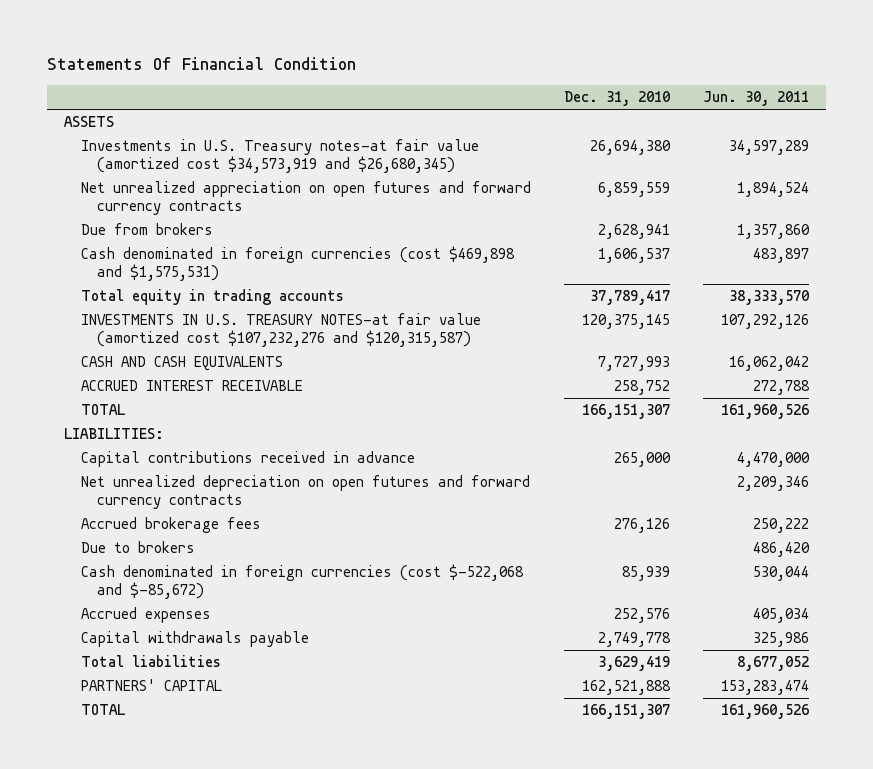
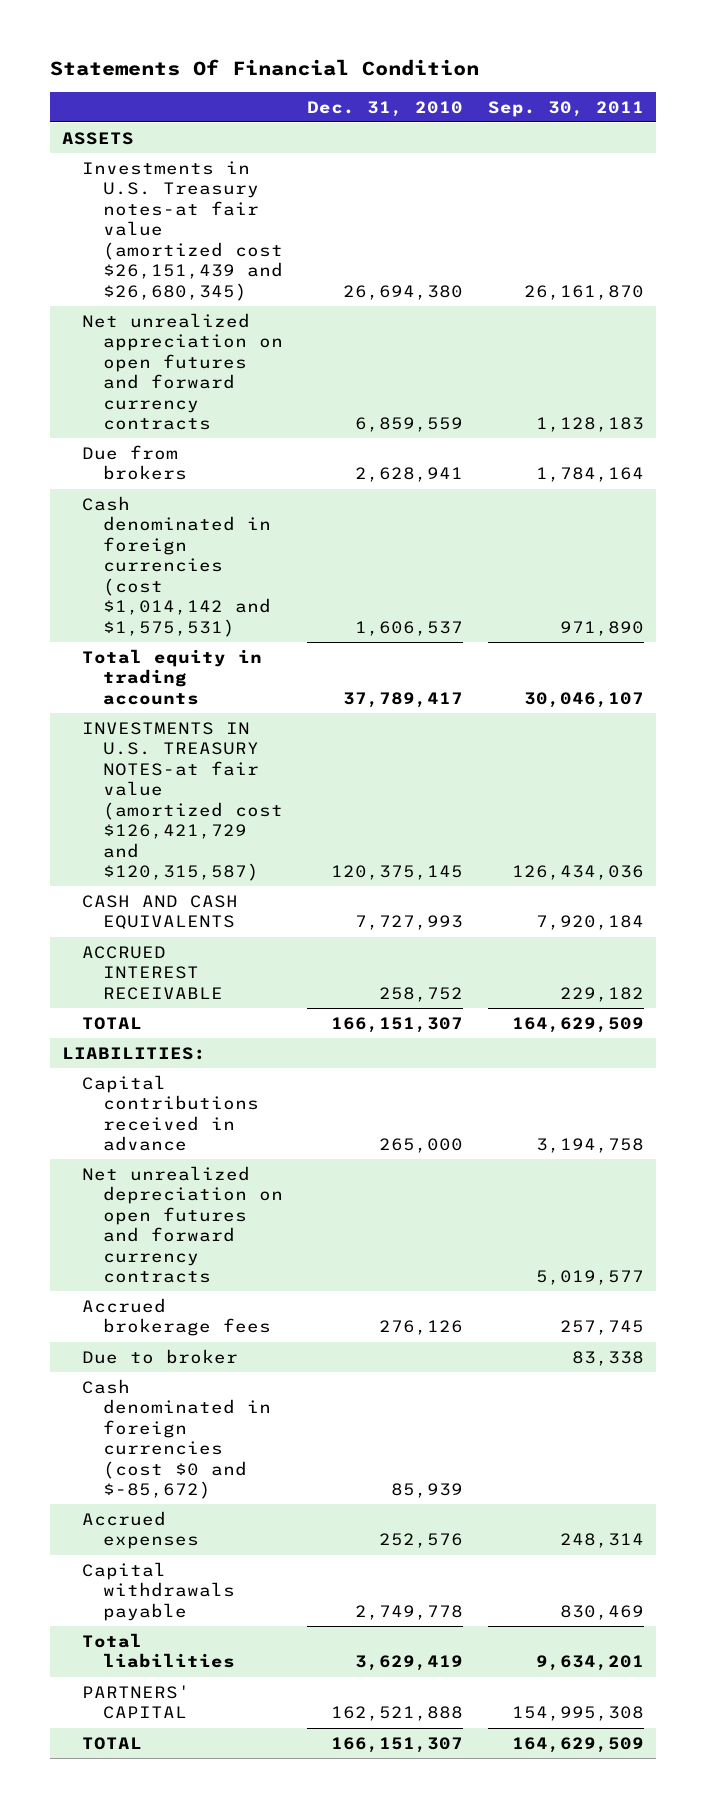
[703,91,810,107] Jun. 30, 2011 -> none
none -> [487,100,644,117] Sep. 30, 2011
[80,139,479,174] Investments in U.S. Treasury notes-at fair value (amortized cost $34,573,919 and $26,680,345) -> [82,160,283,301] Investments in U.S. Treasury notes-at fair value (amortized cost $26,151,439 and $26,680,345)
[80,246,515,282] Cash denominated in foreign currencies (cost $469,898 and $1,575,531) -> [82,495,271,637] Cash denominated in foreign currencies (cost $1,014,142 and $1,575,531)
[80,313,481,348] INVESTMENTS IN U.S. TREASURY NOTES-at fair value (amortized cost $107,232,276 and $120,315,587) -> [82,721,283,882] INVESTMENTS IN U.S. TREASURY NOTES-at fair value (amortized cost $126,421,729 and $120,315,587)
[80,541,195,554] Due to brokers -> [82,1348,239,1364] Due to broker
[80,564,524,600] Cash denominated in foreign currencies (cost $-522,068 and $-85,672) -> [82,1378,271,1500] Cash denominated in foreign currencies (cost $0 and $-85,672)

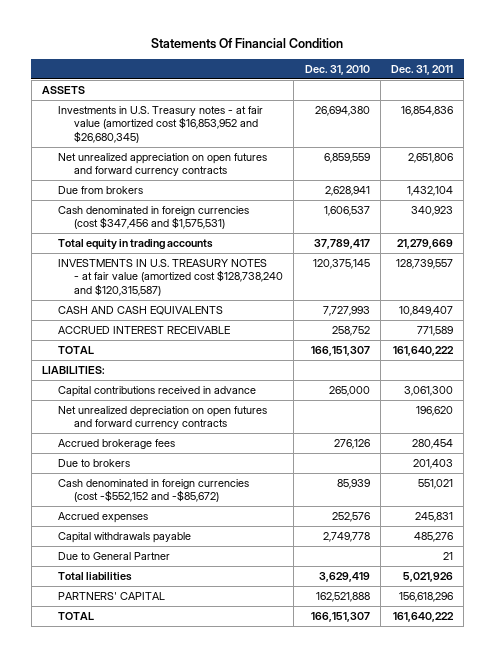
[487,100,644,117] Sep. 30, 2011 -> none
none -> [390,65,453,76] Dec. 31, 2011
[82,160,283,301] Investments in U.S. Treasury notes-at fair value (amortized cost $26,151,439 and $26,680,345) -> [58,105,264,143] Investments in U.S. Treasury notes - at fair value (amortized cost $16,853,952 and $26,680,345)
[82,495,271,637] Cash denominated in foreign currencies (cost $1,014,142 and $1,575,531) -> [58,205,250,230] Cash denominated in foreign currencies (cost $347,456 and $1,575,531)
[82,721,283,882] INVESTMENTS IN U.S. TREASURY NOTES-at fair value (amortized cost $126,421,729 and $120,315,587) -> [58,258,284,296] INVESTMENTS IN U.S. TREASURY NOTES - at fair value (amortized cost $128,738,240 and $120,315,587)
[82,1348,239,1364] Due to broker -> [58,458,131,467] Due to brokers
[82,1378,271,1500] Cash denominated in foreign currencies (cost $0 and $-85,672) -> [58,478,250,503] Cash denominated in foreign currencies (cost -$552,152 and -$85,672)
none -> [58,551,171,560] Due to General Partner

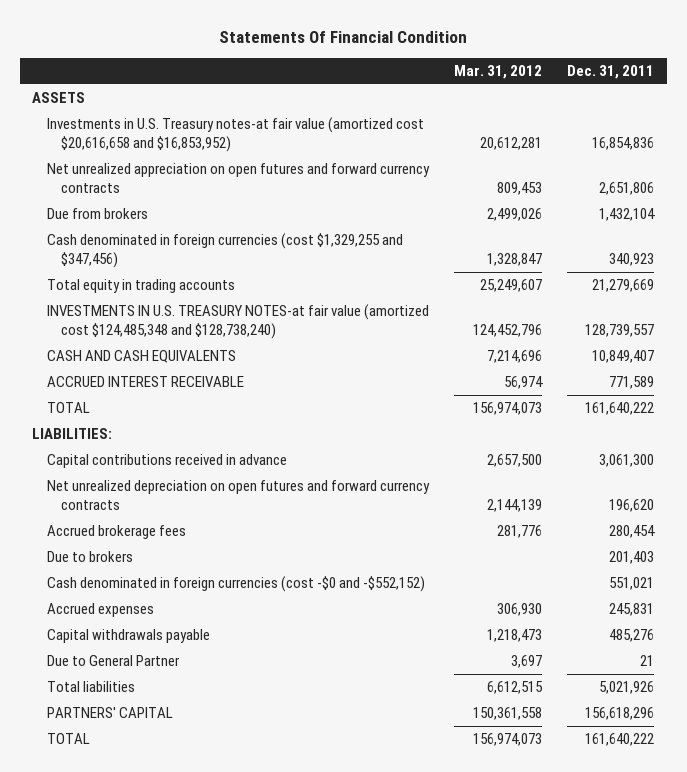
[304,65,370,76] Dec. 31, 2010 -> none
none -> [453,65,542,80] Mar. 31, 2012
[58,105,264,143] Investments in U.S. Treasury notes - at fair value (amortized cost $16,853,952 and $26,680,345) -> [46,117,424,153] Investments in U.S. Treasury notes-at fair value (amortized cost $20,616,658 and $16,853,952)
[58,205,250,230] Cash denominated in foreign currencies (cost $347,456 and $1,575,531) -> [46,233,403,269] Cash denominated in foreign currencies (cost $1,329,255 and $347,456)
[58,258,284,296] INVESTMENTS IN U.S. TREASURY NOTES - at fair value (amortized cost $128,738,240 and $120,315,587) -> [46,304,429,340] INVESTMENTS IN U.S. TREASURY NOTES-at fair value (amortized cost $124,485,348 and $128,738,240)
[58,478,250,503] Cash denominated in foreign currencies (cost -$552,152 and -$85,672) -> [46,576,425,593] Cash denominated in foreign currencies (cost -$0 and -$552,152)

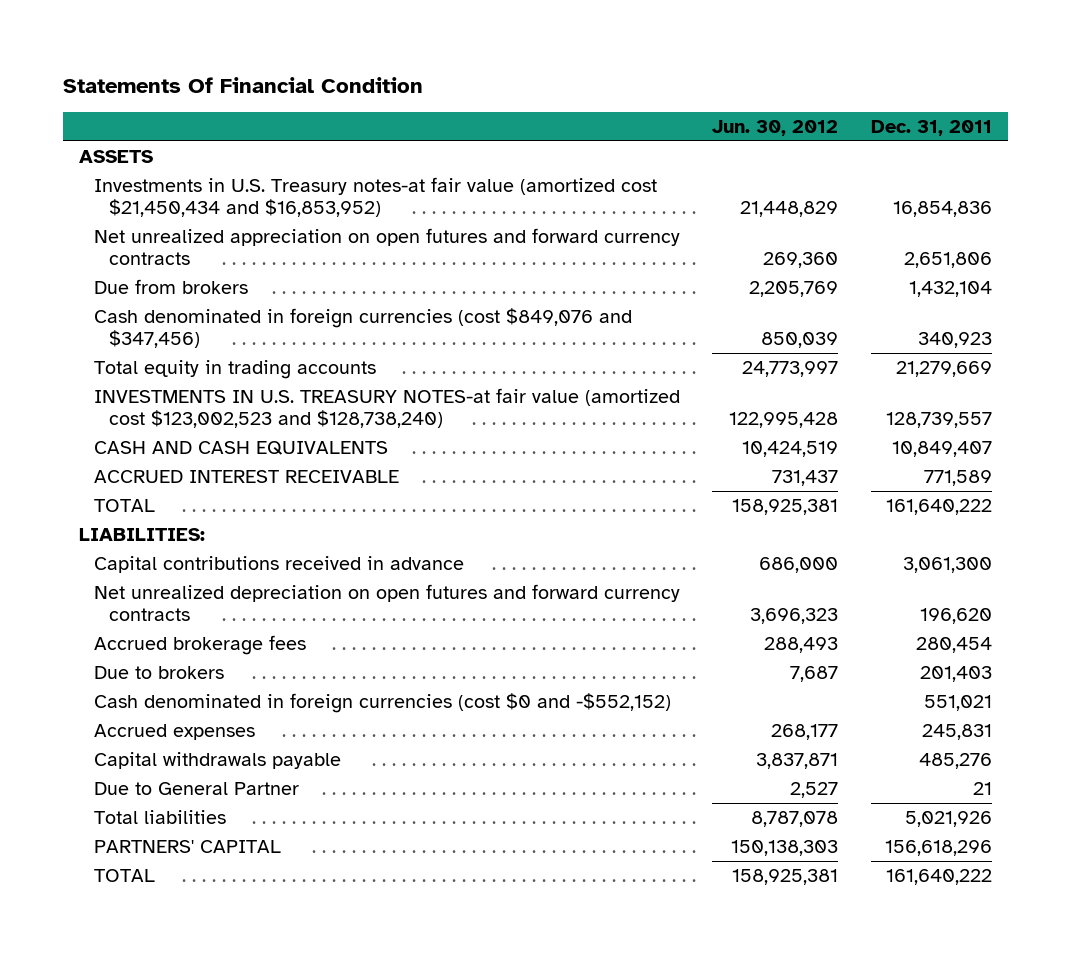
[453,65,542,80] Mar. 31, 2012 -> none
none -> [712,120,839,137] Jun. 30, 2012
[46,117,424,153] Investments in U.S. Treasury notes-at fair value (amortized cost $20,616,658 and $16,853,952) -> [94,176,658,218] Investments in U.S. Treasury notes-at fair value (amortized cost $21,450,434 and $16,853,952)
[46,233,403,269] Cash denominated in foreign currencies (cost $1,329,255 and $347,456) -> [94,307,633,349] Cash denominated in foreign currencies (cost $849,076 and $347,456)
[46,304,429,340] INVESTMENTS IN U.S. TREASURY NOTES-at fair value (amortized cost $124,485,348 and $128,738,240) -> [94,387,681,429] INVESTMENTS IN U.S. TREASURY NOTES-at fair value (amortized cost $123,002,523 and $128,738,240)
[46,576,425,593] Cash denominated in foreign currencies (cost -$0 and -$552,152) -> [94,692,672,713] Cash denominated in foreign currencies (cost $0 and -$552,152)

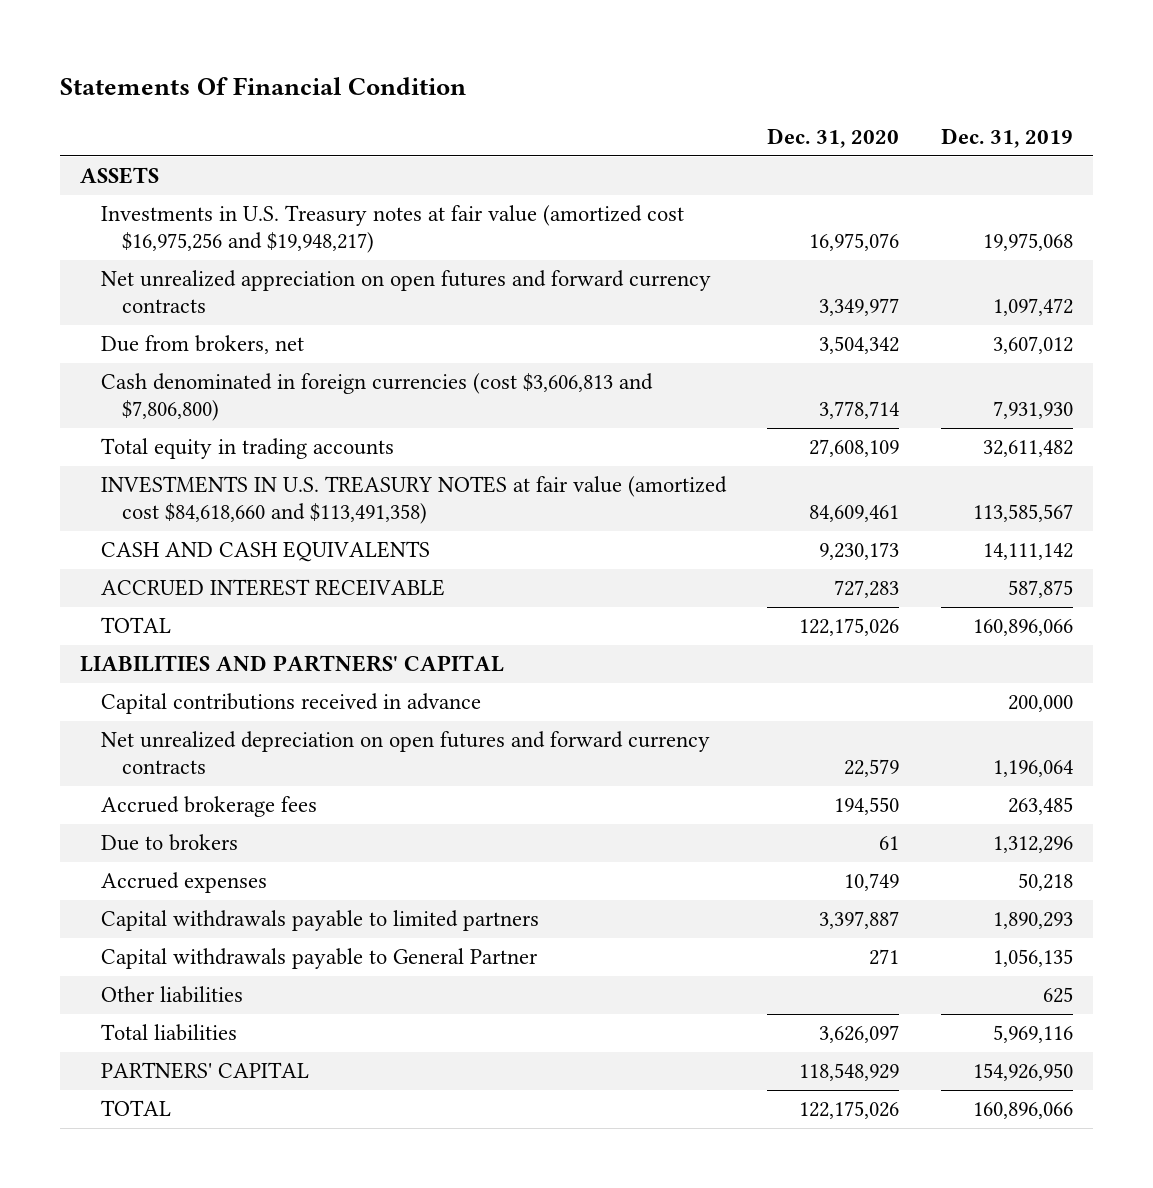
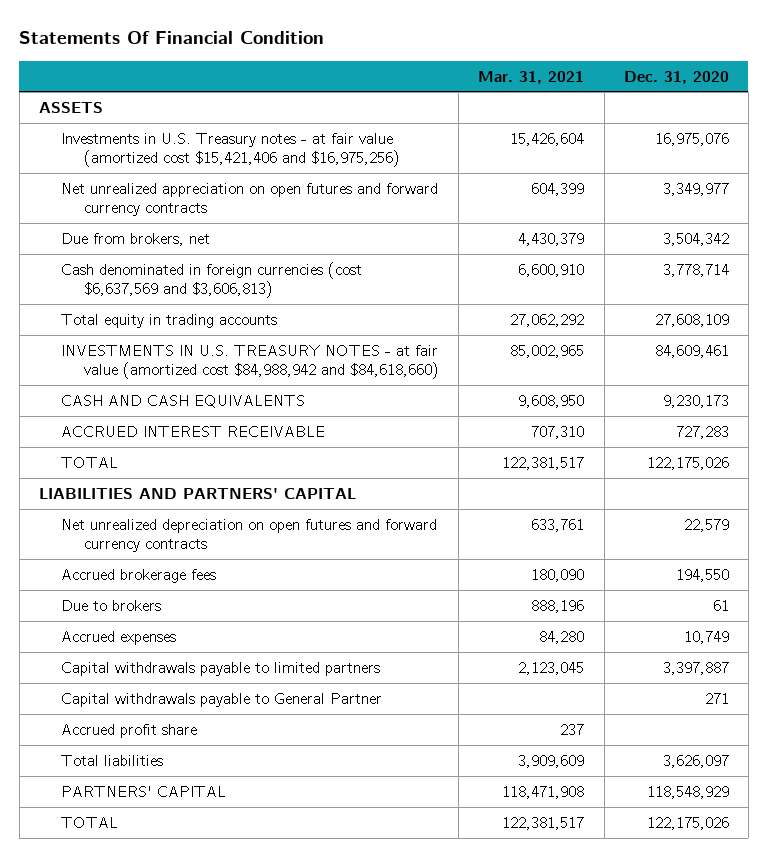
[940,128,1073,149] Dec. 31, 2019 -> none
none -> [478,70,585,84] Mar. 31, 2021
[101,205,685,254] Investments in U.S. Treasury notes at fair value (amortized cost $16,975,256 and $19,948,217) -> [61,132,400,168] Investments in U.S. Treasury notes - at fair value (amortized cost $15,421,406 and $16,975,256)
[101,373,654,422] Cash denominated in foreign currencies (cost $3,606,813 and $7,806,800) -> [61,261,363,299] Cash denominated in foreign currencies (cost $6,637,569 and $3,606,813)
[101,476,728,525] INVESTMENTS IN U.S. TREASURY NOTES at fair value (amortized cost $84,618,660 and $113,491,358) -> [61,344,439,380] INVESTMENTS IN U.S. TREASURY NOTES - at fair value (amortized cost $84,988,942 and $84,618,660)
[101,693,482,715] Capital contributions received in advance -> none
[101,986,244,1004] Other liabilities -> none
none -> [61,723,198,738] Accrued profit share

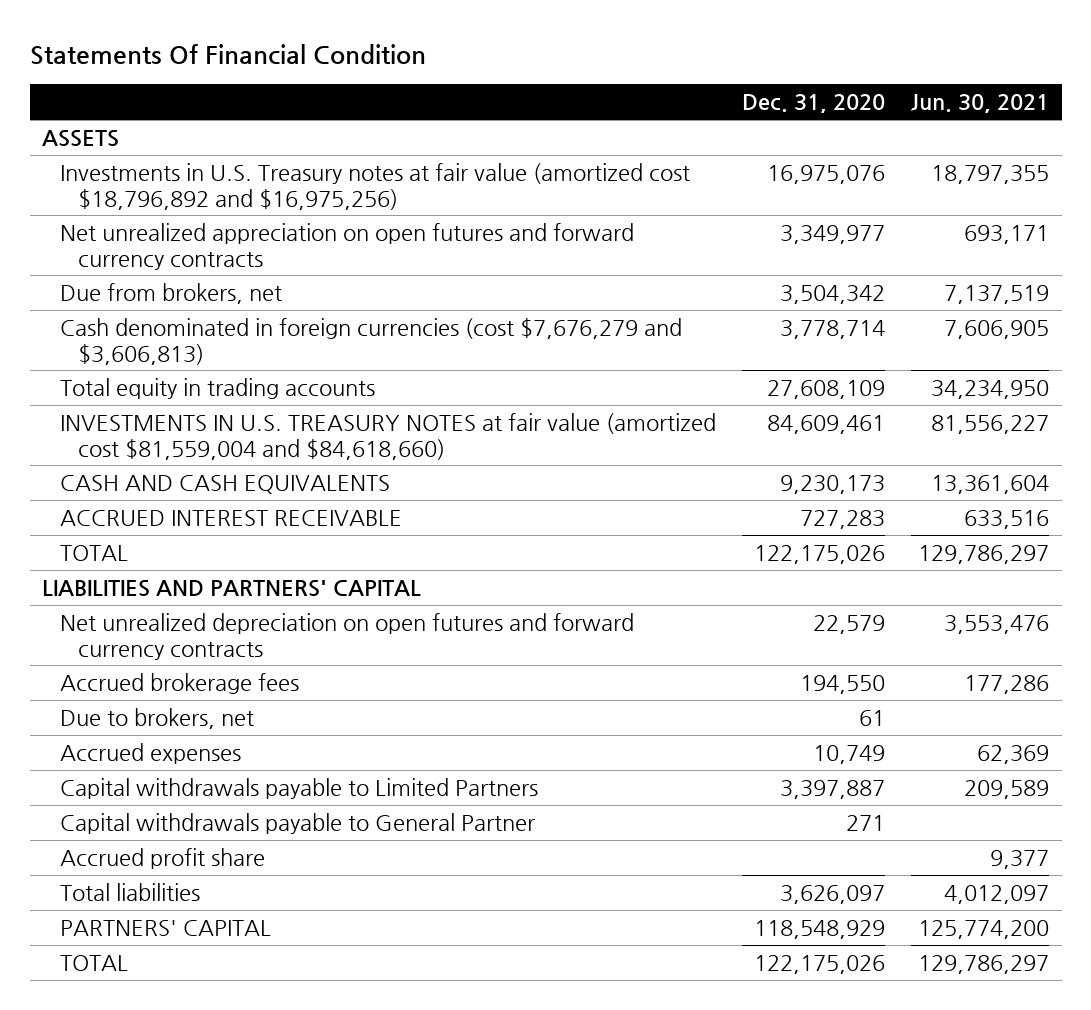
[478,70,585,84] Mar. 31, 2021 -> none
none -> [910,94,1049,114] Jun. 30, 2021
[61,132,400,168] Investments in U.S. Treasury notes - at fair value (amortized cost $15,421,406 and $16,975,256) -> [60,162,691,210] Investments in U.S. Treasury notes at fair value (amortized cost $18,796,892 and $16,975,256)
[61,261,363,299] Cash denominated in foreign currencies (cost $6,637,569 and $3,606,813) -> [60,317,683,365] Cash denominated in foreign currencies (cost $7,676,279 and $3,606,813)
[61,344,439,380] INVESTMENTS IN U.S. TREASURY NOTES - at fair value (amortized cost $84,988,942 and $84,618,660) -> [60,412,717,460] INVESTMENTS IN U.S. TREASURY NOTES at fair value (amortized cost $81,559,004 and $84,618,660)
[61,599,162,611] Due to brokers -> [60,707,255,729] Due to brokers, net
[61,661,381,676] Capital withdrawals payable to limited partners -> [60,777,539,799] Capital withdrawals payable to Limited Partners

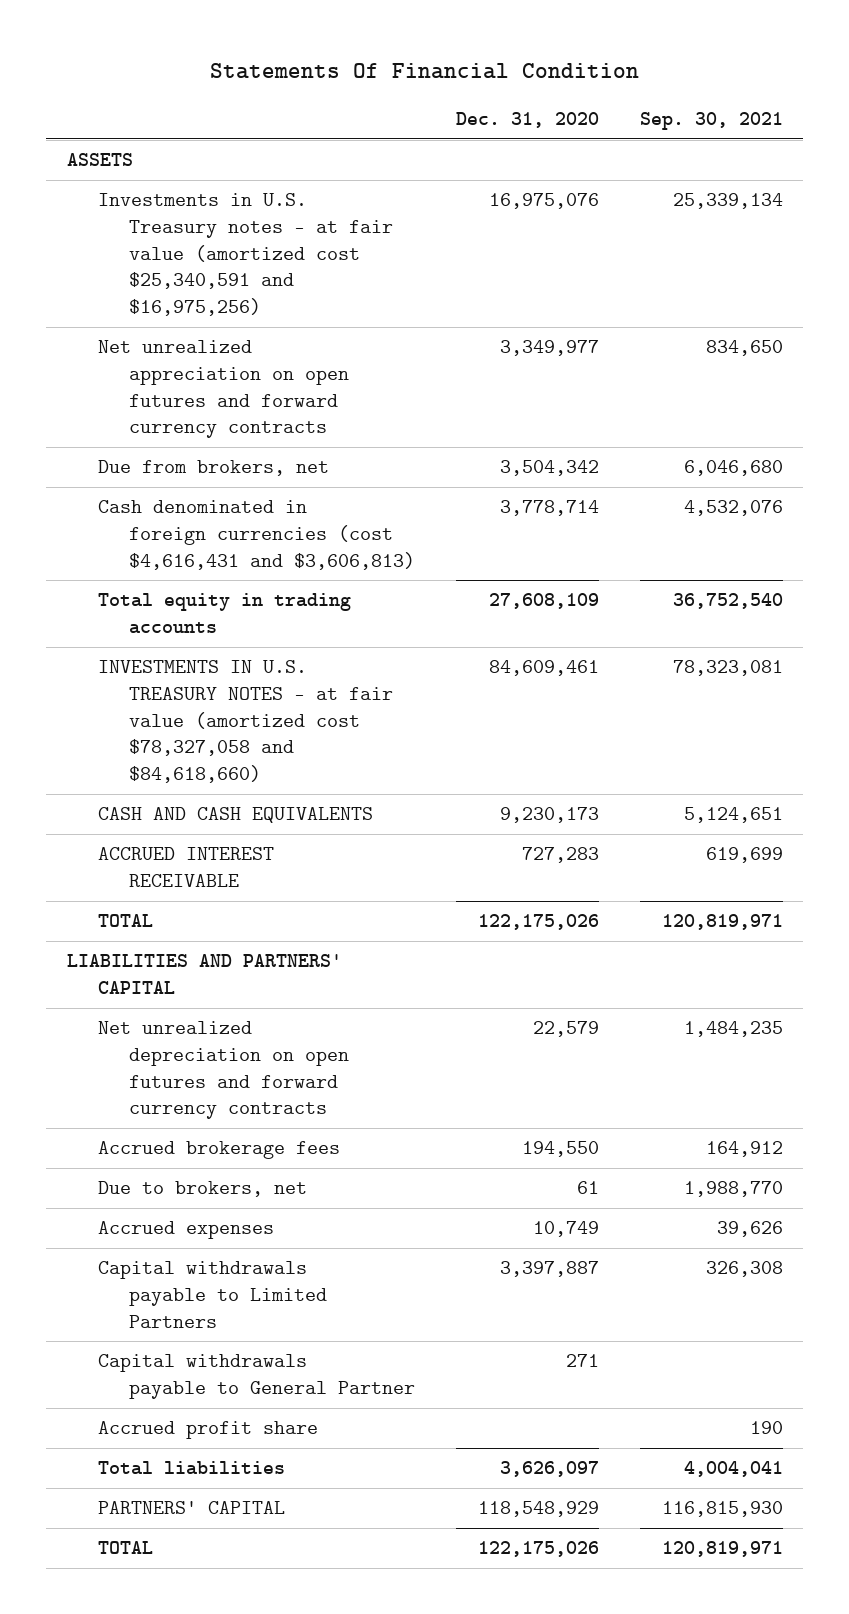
[910,94,1049,114] Jun. 30, 2021 -> none
none -> [639,112,783,131] Sep. 30, 2021
[60,162,691,210] Investments in U.S. Treasury notes at fair value (amortized cost $18,796,892 and $16,975,256) -> [97,193,394,317] Investments in U.S. Treasury notes - at fair value (amortized cost $25,340,591 and $16,975,256)
[60,317,683,365] Cash denominated in foreign currencies (cost $7,676,279 and $3,606,813) -> [97,500,416,570] Cash denominated in foreign currencies (cost $4,616,431 and $3,606,813)
[60,412,717,460] INVESTMENTS IN U.S. TREASURY NOTES at fair value (amortized cost $81,559,004 and $84,618,660) -> [97,660,394,784] INVESTMENTS IN U.S. TREASURY NOTES - at fair value (amortized cost $78,327,058 and $84,618,660)

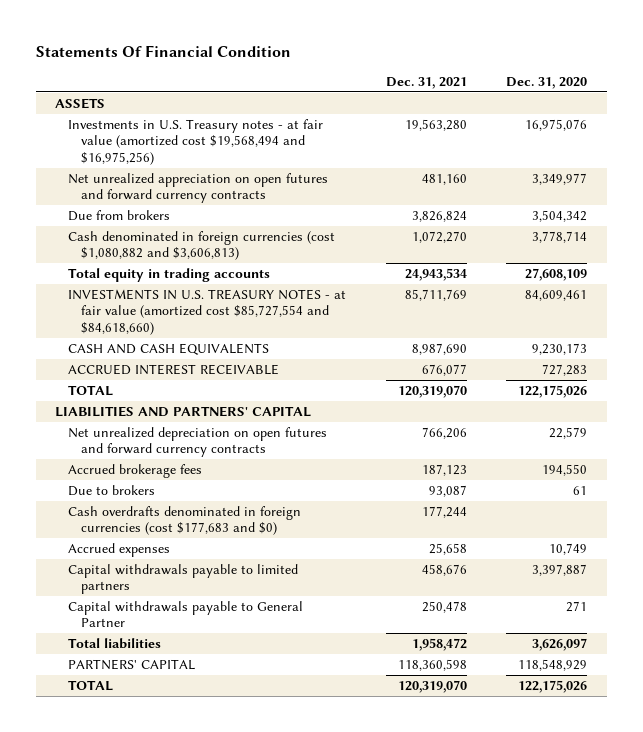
[639,112,783,131] Sep. 30, 2021 -> none
none -> [385,76,467,89] Dec. 31, 2021
[97,193,394,317] Investments in U.S. Treasury notes - at fair value (amortized cost $25,340,591 and $16,975,256) -> [68,118,324,165] Investments in U.S. Treasury notes - at fair value (amortized cost $19,568,494 and $16,975,256)
[97,460,329,477] Due from brokers, net -> [68,209,171,221] Due from brokers
[97,500,416,570] Cash denominated in foreign currencies (cost $4,616,431 and $3,606,813) -> [68,230,336,261] Cash denominated in foreign currencies (cost $1,080,882 and $3,606,813)
[97,660,394,784] INVESTMENTS IN U.S. TREASURY NOTES - at fair value (amortized cost $78,327,058 and $84,618,660) -> [68,288,347,335] INVESTMENTS IN U.S. TREASURY NOTES - at fair value (amortized cost $85,727,554 and $84,618,660)
[97,1181,307,1198] Due to brokers, net -> [68,484,156,496] Due to brokers
none -> [68,505,302,536] Cash overdrafts denominated in foreign currencies (cost $177,683 and $0)
[97,1261,328,1328] Capital withdrawals payable to Limited Partners -> [68,563,299,595] Capital withdrawals payable to limited partners
[97,1421,318,1440] Accrued profit share -> none

